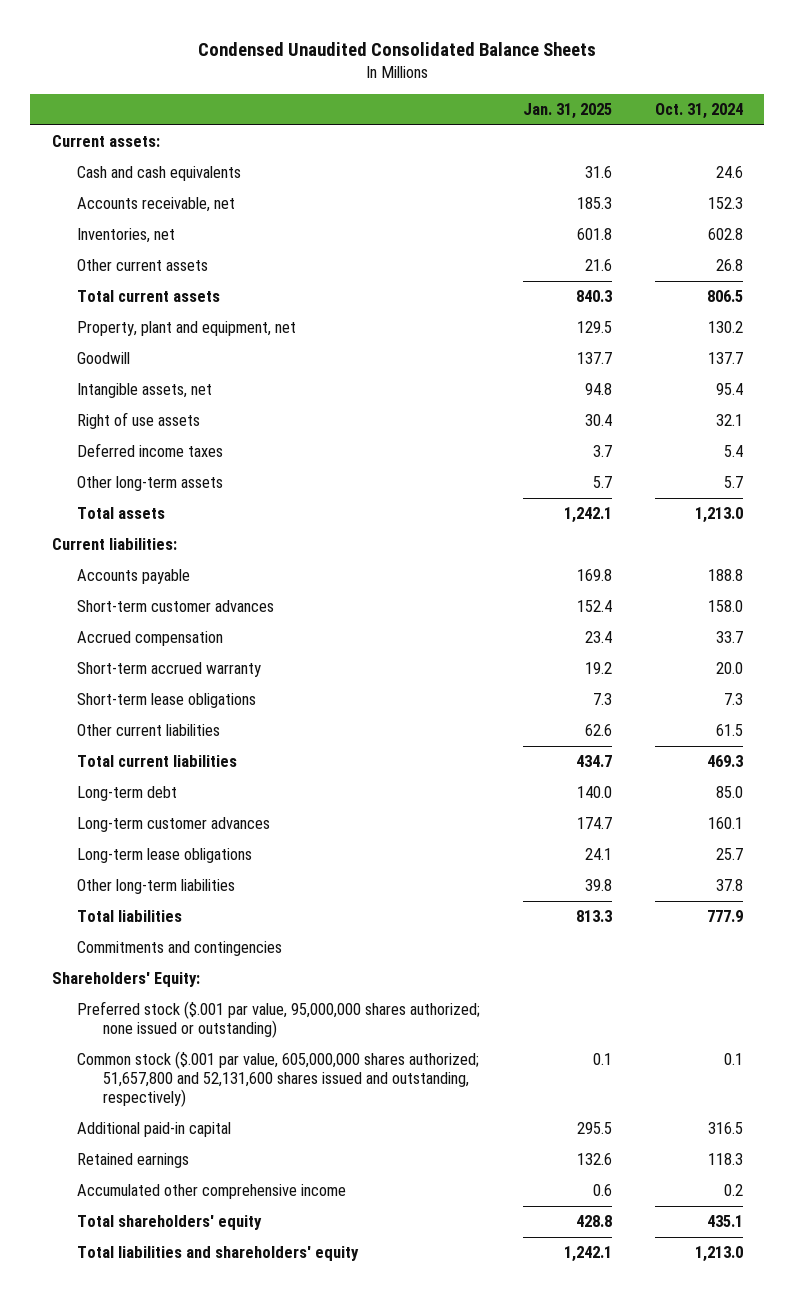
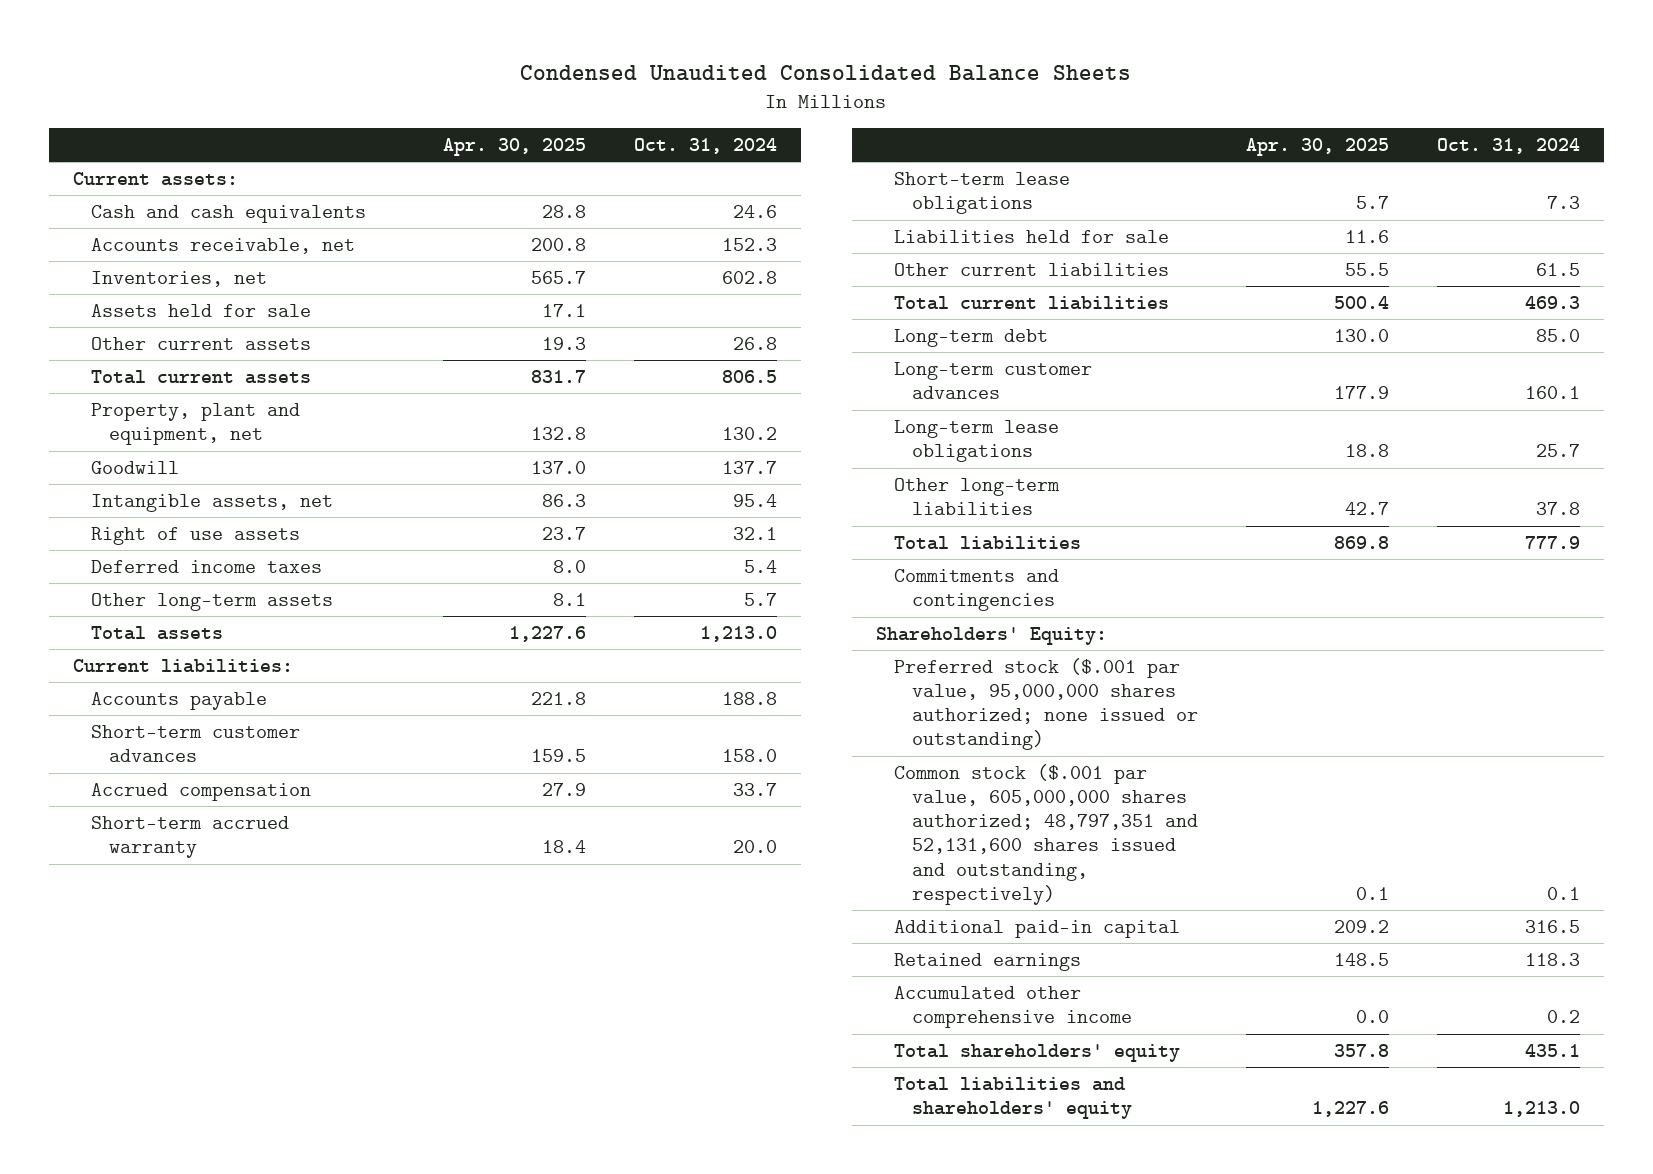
[522,103,612,120] Jan. 31, 2025 -> none
none -> [443,137,587,156] Apr. 30, 2025
none -> [90,303,311,317] Assets held for sale
none -> [894,229,1170,243] Liabilities held for sale
[77,1051,480,1108] Common stock ($.001 par value, 605,000,000 shares authorized; 51,657,800 and 52,131,600 shares issued and outstanding, respectively) -> [894,763,1199,905] Common stock ($.001 par value, 605,000,000 shares authorized; 48,797,351 and 52,131,600 shares issued and outstanding, respectively)

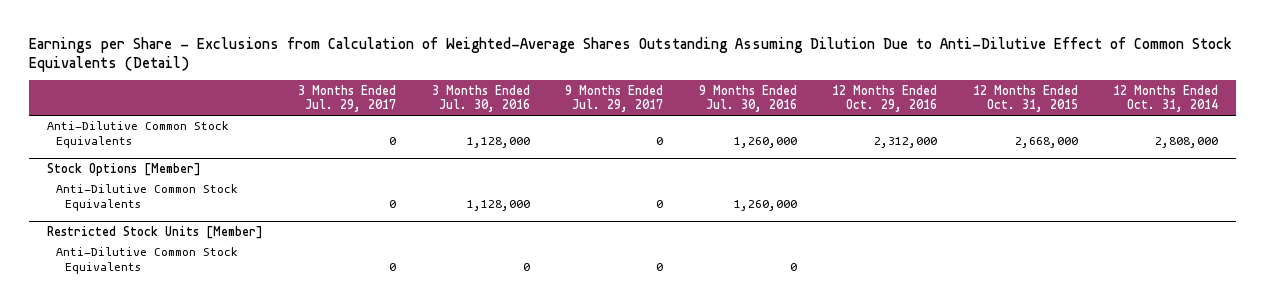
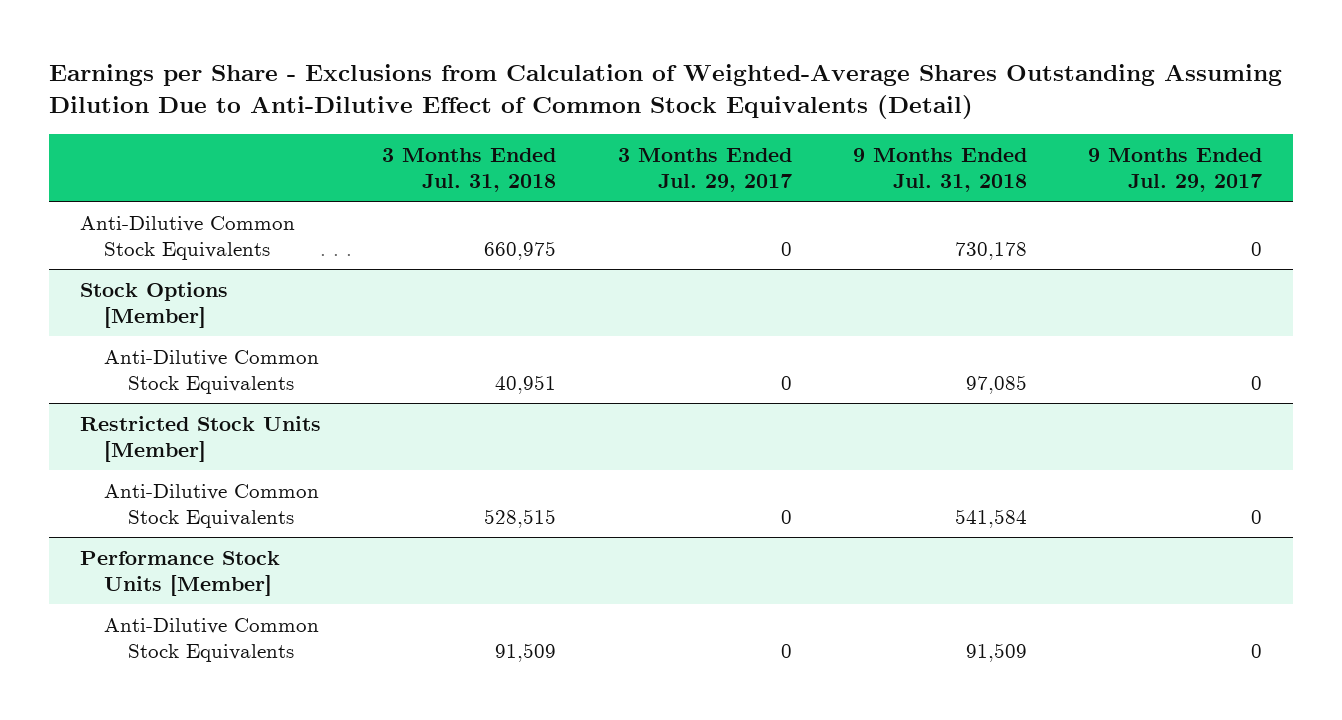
[431,84,530,113] 3 Months Ended Jul. 30, 2016 -> none
[698,84,797,113] 9 Months Ended Jul. 30, 2016 -> none
[832,84,938,113] 12 Months Ended Oct. 29, 2016 -> none
[972,84,1078,113] 12 Months Ended Oct. 31, 2015 -> none
[1113,84,1219,113] 12 Months Ended Oct. 31, 2014 -> none
none -> [382,147,557,192] 3 Months Ended Jul. 31, 2018
none -> [853,147,1028,192] 9 Months Ended Jul. 31, 2018
none -> [80,550,281,596] Performance Stock Units [Member]
none -> [104,617,320,662] Anti-Dilutive Common Stock Equivalents

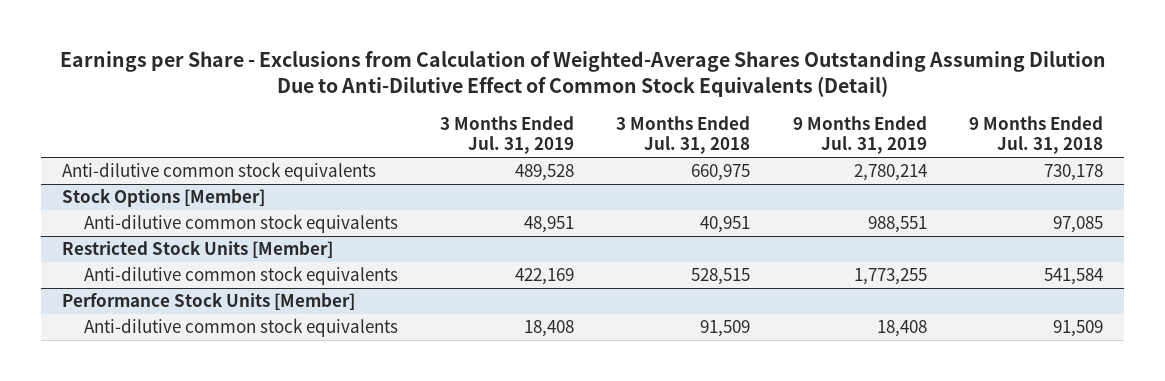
[617,147,792,192] 3 Months Ended Jul. 29, 2017 -> none
[1088,147,1263,192] 9 Months Ended Jul. 29, 2017 -> none
none -> [439,115,574,155] 3 Months Ended Jul. 31, 2019
none -> [792,115,927,155] 9 Months Ended Jul. 31, 2019
[80,215,296,260] Anti-Dilutive Common Stock Equivalents -> [61,162,376,182] Anti-dilutive common stock equivalents
[104,349,320,394] Anti-Dilutive Common Stock Equivalents -> [83,214,398,234] Anti-dilutive common stock equivalents
[104,483,320,528] Anti-Dilutive Common Stock Equivalents -> [83,266,398,286] Anti-dilutive common stock equivalents
[104,617,320,662] Anti-Dilutive Common Stock Equivalents -> [83,318,398,338] Anti-dilutive common stock equivalents

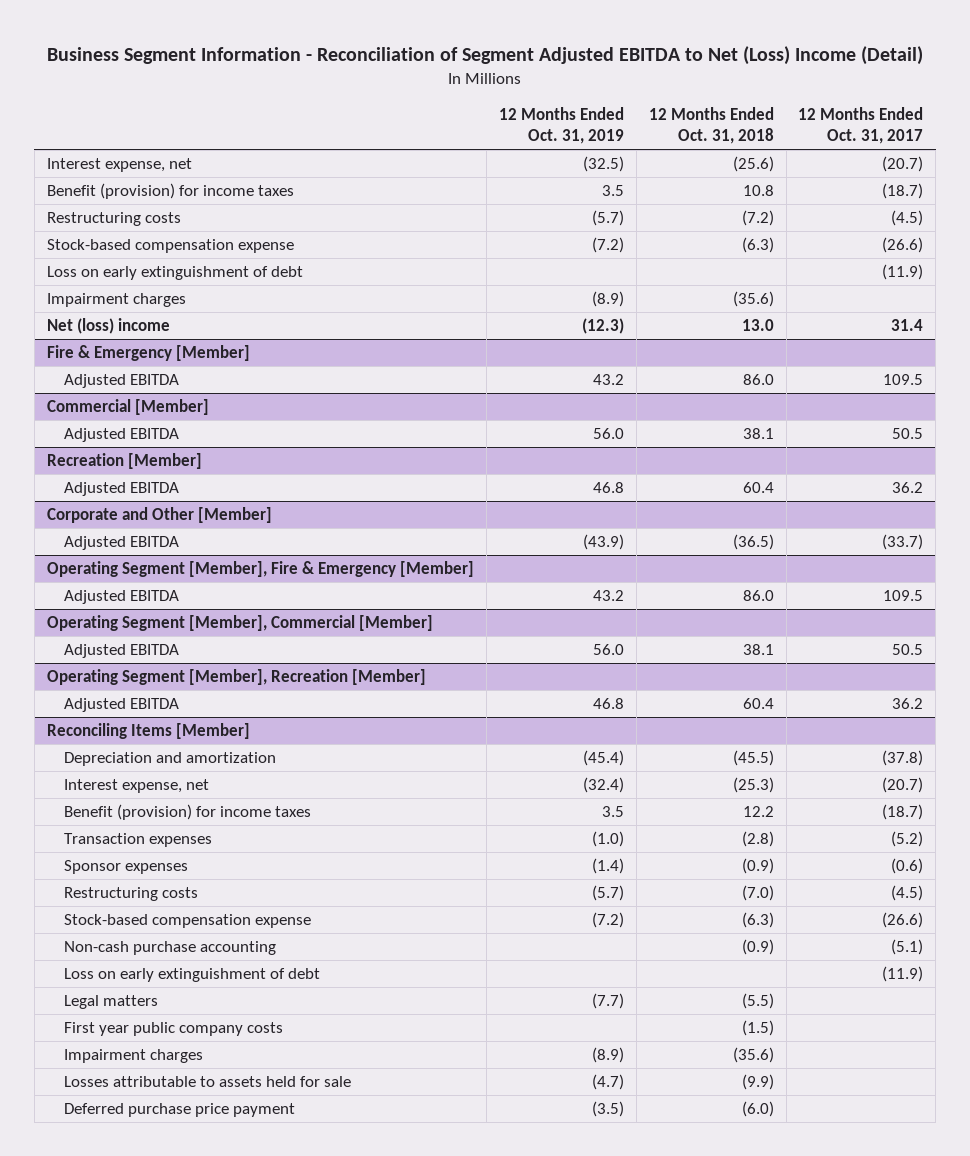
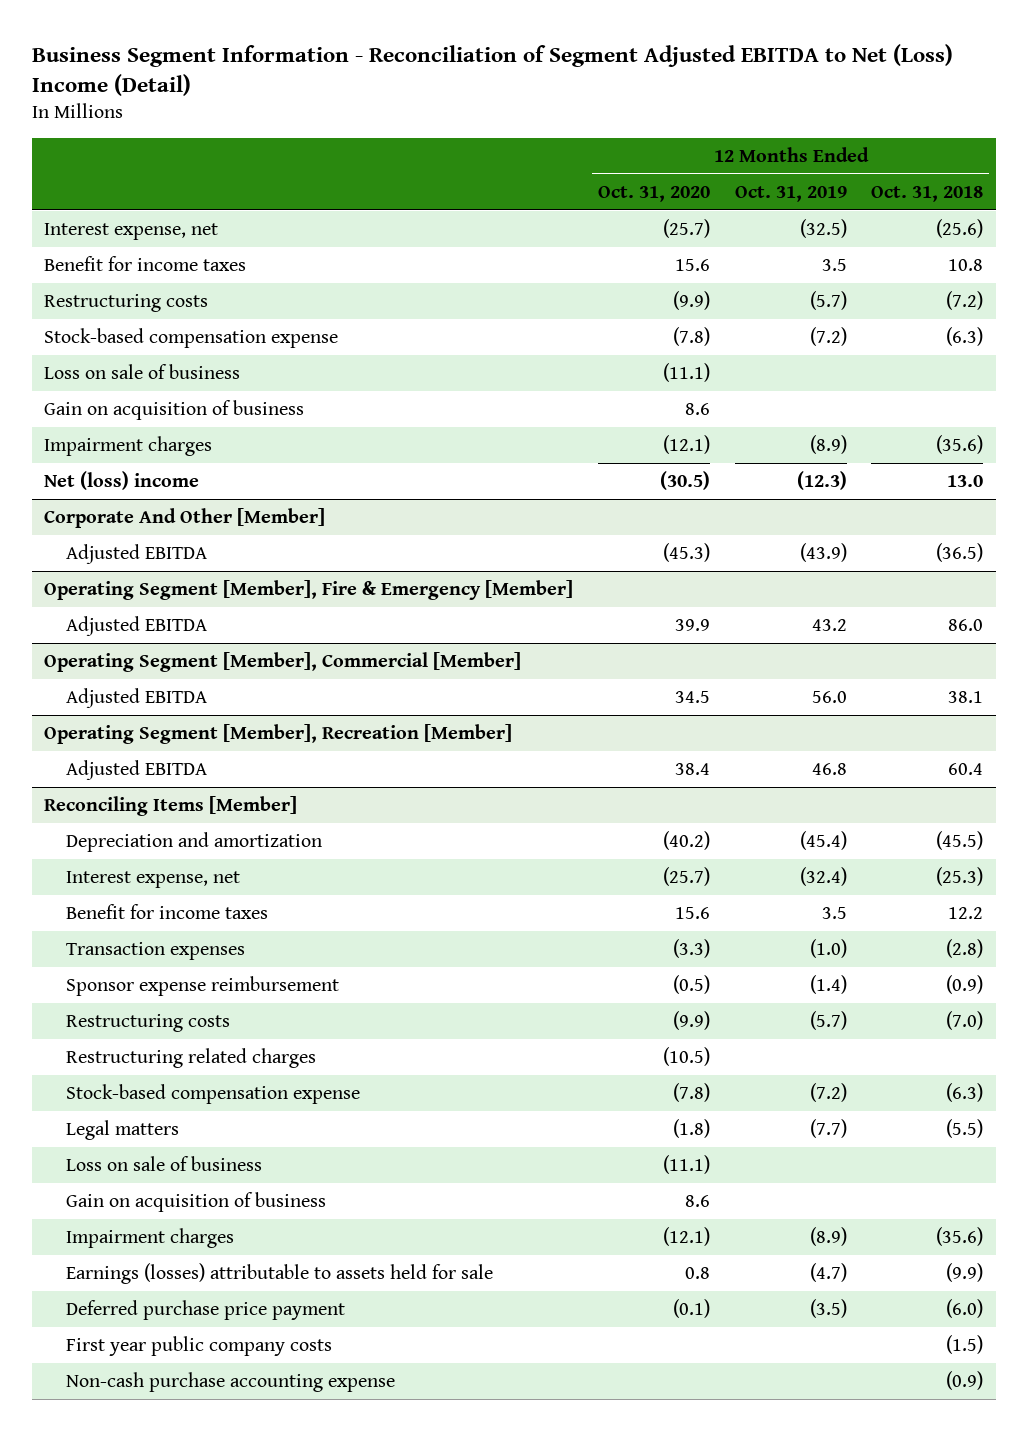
[798,107,924,145] 12 Months Ended Oct. 31, 2017 -> none
none -> [597,185,710,202] Oct. 31, 2020
[46,183,294,200] Benefit (provision) for income taxes -> [44,256,247,272] Benefit for income taxes
[46,266,303,281] Loss on early extinguishment of debt -> none
none -> [44,364,241,380] Loss on sale of business
none -> [44,400,305,421] Gain on acquisition of business
[46,345,250,362] Fire & Emergency [Member] -> none
[63,374,179,389] Adjusted EBITDA -> none
[46,399,209,416] Commercial [Member] -> none
[63,428,179,443] Adjusted EBITDA -> none
[46,453,202,470] Recreation [Member] -> none
[63,482,179,497] Adjusted EBITDA -> none
[46,507,272,524] Corporate and Other [Member] -> [44,508,326,529] Corporate And Other [Member]
[63,804,311,821] Benefit (provision) for income taxes -> [65,904,268,920] Benefit for income taxes
[63,860,188,875] Sponsor expenses -> [65,976,339,997] Sponsor expense reimbursement
none -> [65,1048,316,1069] Restructuring related charges
[63,941,276,956] Non-cash purchase accounting -> none
[63,968,320,983] Loss on early extinguishment of debt -> none
none -> [65,1156,262,1172] Loss on sale of business
none -> [65,1192,326,1213] Gain on acquisition of business
[63,1076,351,1088] Losses attributable to assets held for sale -> [65,1263,493,1285] Earnings (losses) attributable to assets held for sale
[63,1022,283,1037] First year public company costs -> [65,1336,332,1357] First year public company costs
none -> [65,1372,395,1393] Non-cash purchase accounting expense

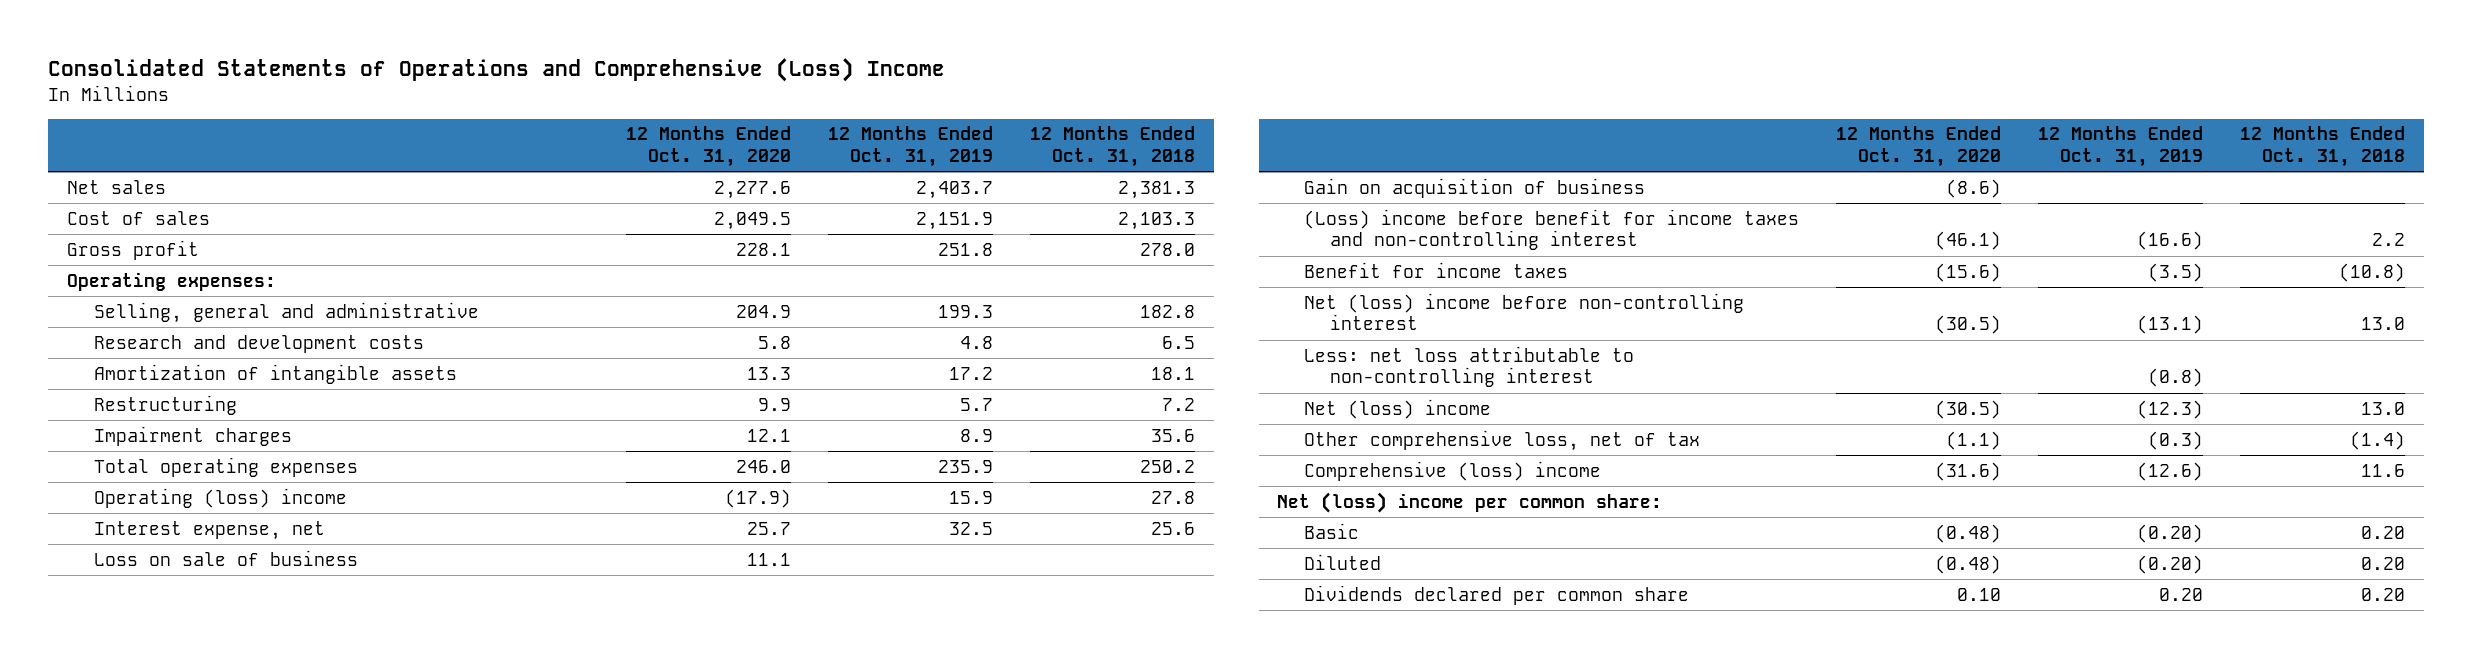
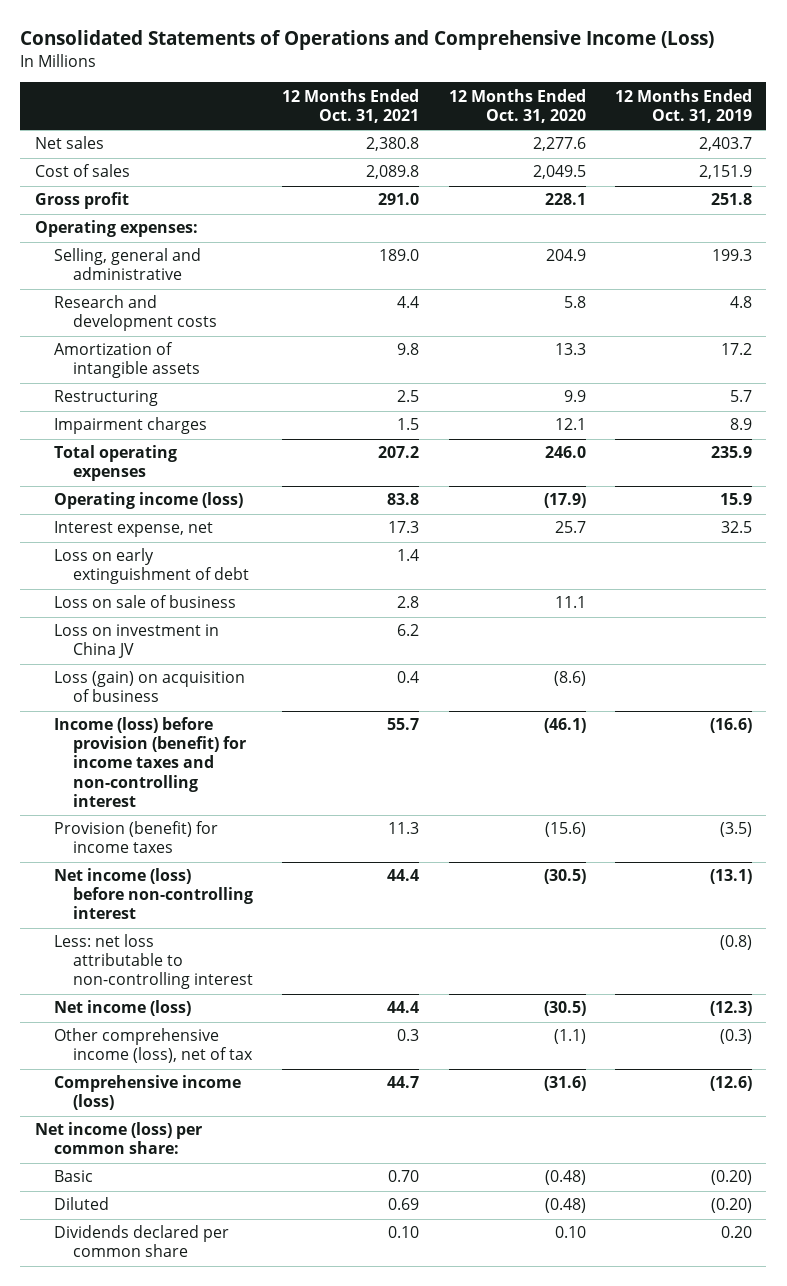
[48,58,946,83] Consolidated Statements of Operations and Comprehensive (Loss) Income -> [20,30,715,51] Consolidated Statements of Operations and Comprehensive Income (Loss)
[1030,126,1196,167] 12 Months Ended Oct. 31, 2018 -> none
none -> [282,88,420,123] 12 Months Ended Oct. 31, 2021
[93,487,347,508] Operating (loss) income -> [54,492,244,510] Operating income (loss)
none -> [54,548,250,585] Loss on early extinguishment of debt
none -> [54,624,220,659] Loss on investment in China JV
[1303,177,1645,198] Gain on acquisition of business -> [54,671,246,703] Loss (gain) on acquisition of business
[1303,208,1799,251] (Loss) income before benefit for income taxes and non-controlling interest -> [54,717,247,807] Income (loss) before provision (benefit) for income taxes and non-controlling interest
[1303,261,1568,278] Benefit for income taxes -> [54,821,219,854] Provision (benefit) for income taxes
[1303,292,1744,331] Net (loss) income before non-controlling interest -> [54,868,254,920] Net income (loss) before non-controlling interest
[1303,398,1491,419] Net (loss) income -> [54,1000,192,1017] Net income (loss)
[1303,429,1700,451] Other comprehensive loss, net of tax -> [54,1028,254,1064] Other comprehensive income (loss), net of tax
[1303,460,1601,481] Comprehensive (loss) income -> [54,1075,242,1111] Comprehensive income (loss)
[1277,491,1663,513] Net (loss) income per common share: -> [35,1122,203,1155] Net income (loss) per common share:

